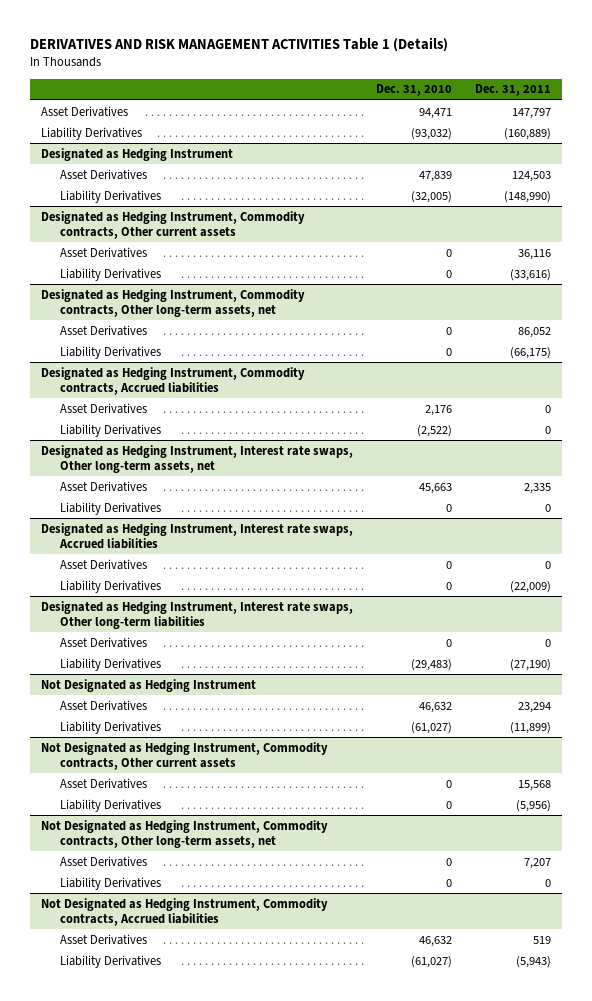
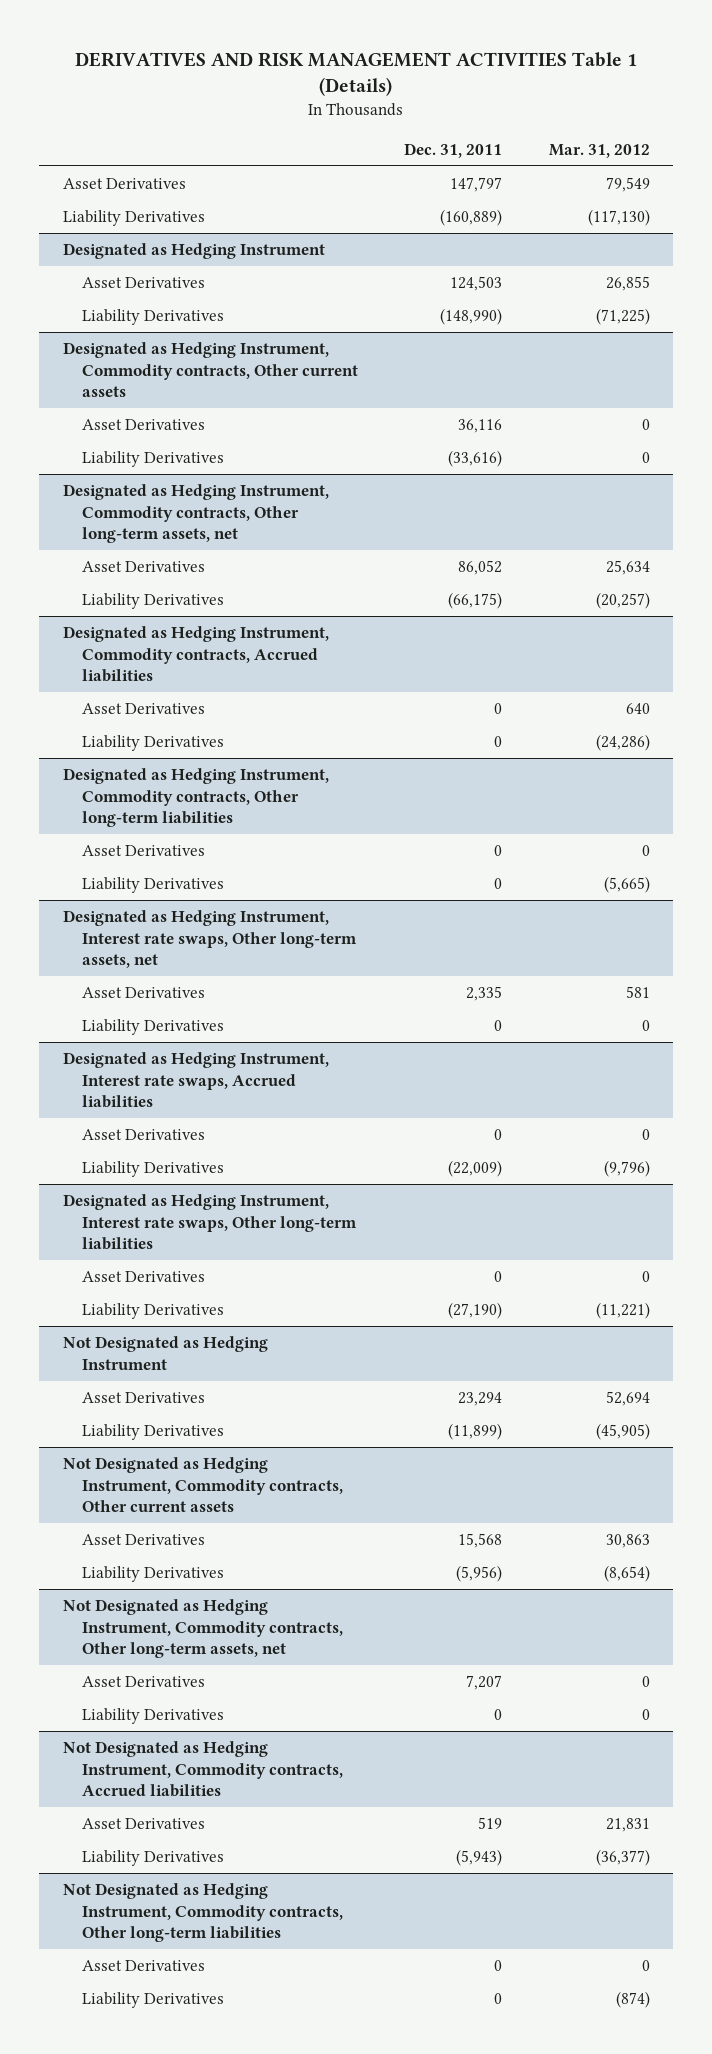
[375,84,452,97] Dec. 31, 2010 -> none
none -> [548,143,650,158] Mar. 31, 2012
none -> [62,768,329,828] Designated as Hedging Instrument, Commodity contracts, Other long-term liabilities
none -> [82,845,206,857] Asset Derivatives
none -> [82,877,225,894] Liability Derivatives
none -> [62,1883,344,1943] Not Designated as Hedging Instrument, Commodity contracts, Other long-term liabilities
none -> [82,1960,206,1972] Asset Derivatives
none -> [82,1992,225,2009] Liability Derivatives

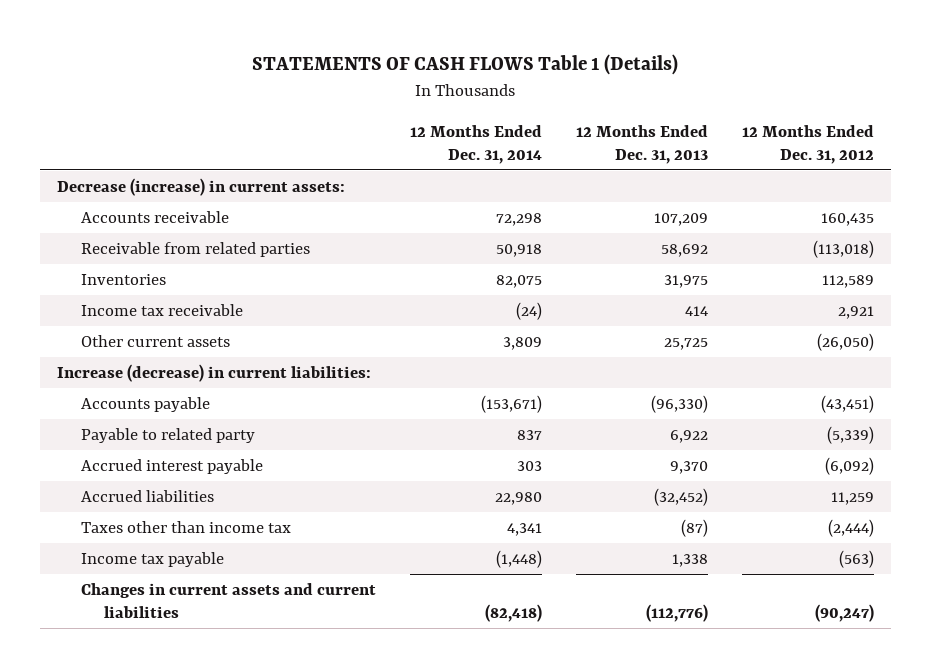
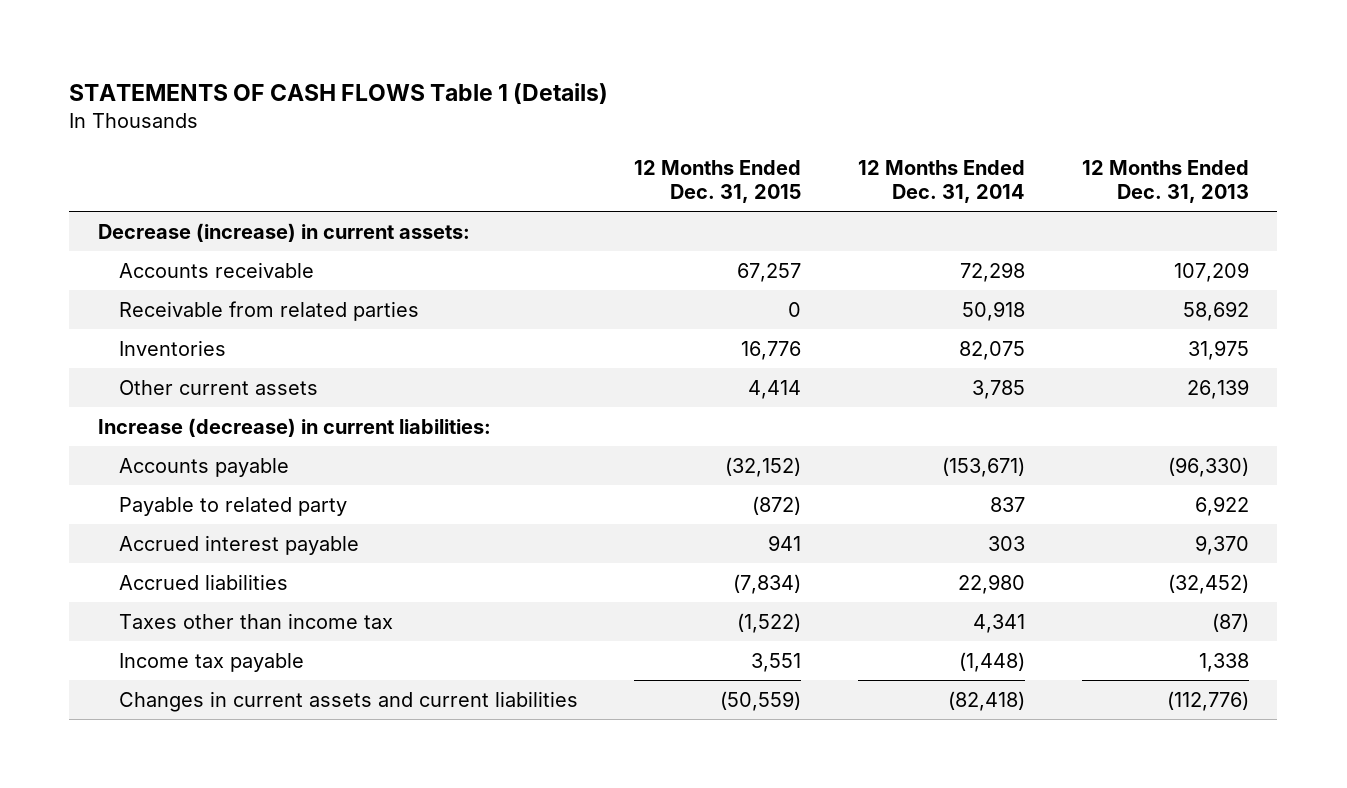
[741,124,874,164] 12 Months Ended Dec. 31, 2012 -> none
none -> [634,160,802,203] 12 Months Ended Dec. 31, 2015
[80,304,243,317] Income tax receivable -> none
[502,337,542,351] 3,809 -> [972,379,1026,399] 3,785
[663,338,708,351] 25,725 -> [1186,378,1249,399] 26,139

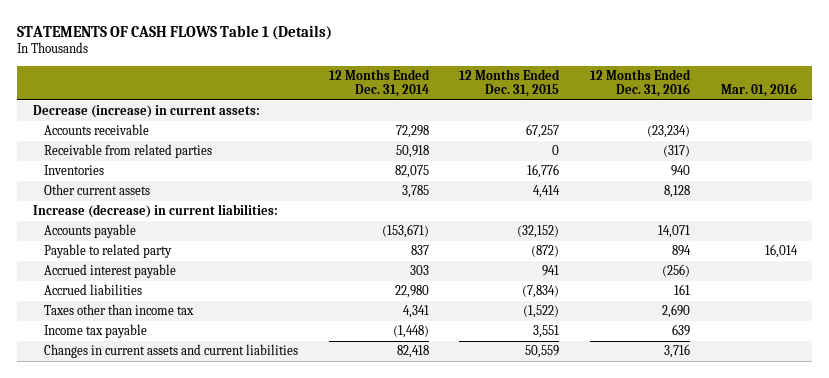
[1081,160,1249,203] 12 Months Ended Dec. 31, 2013 -> none
none -> [589,68,691,98] 12 Months Ended Dec. 31, 2016
none -> [720,83,797,98] Mar. 01, 2016
[720,690,802,711] (50,559) -> [525,345,560,359] 50,559
[948,690,1026,711] (82,418) -> [396,345,429,359] 82,418

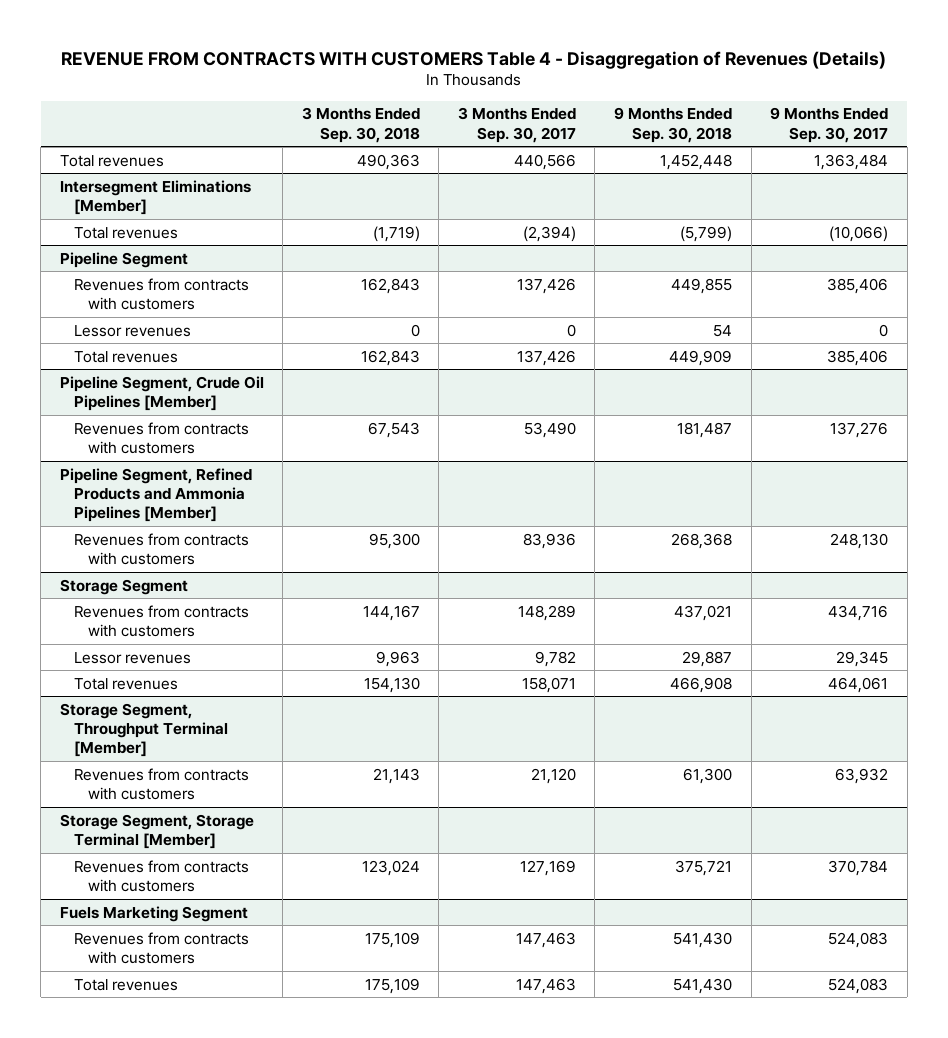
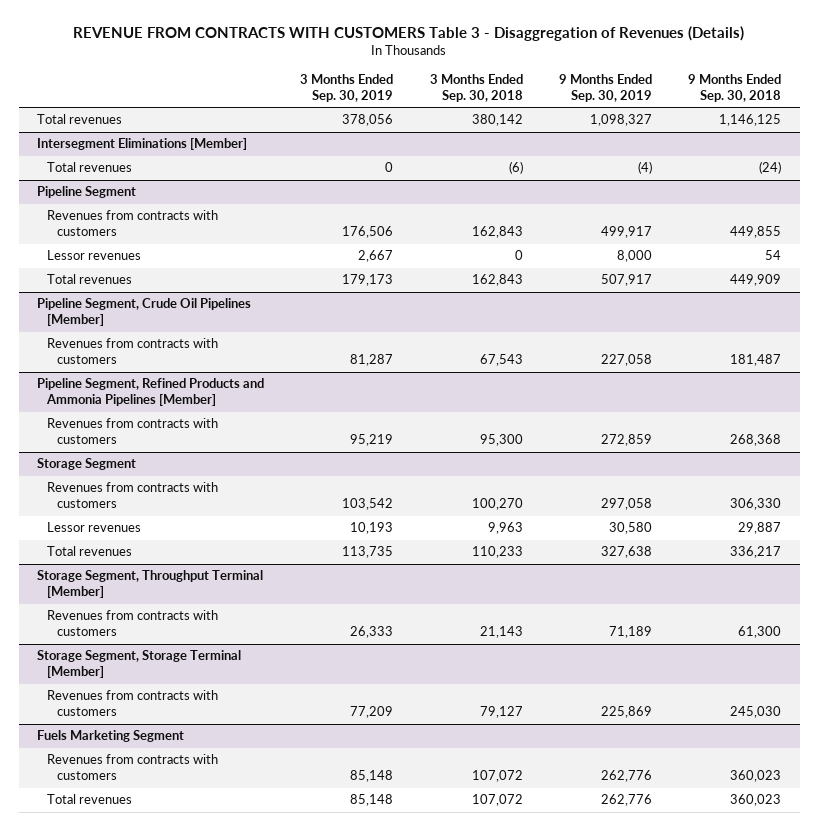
[60,50,886,69] REVENUE FROM CONTRACTS WITH CUSTOMERS Table 4 - Disaggregation of Revenues (Details) -> [73,26,745,42] REVENUE FROM CONTRACTS WITH CUSTOMERS Table 3 - Disaggregation of Revenues (Details)
[457,107,576,143] 3 Months Ended Sep. 30, 2017 -> none
[770,107,889,143] 9 Months Ended Sep. 30, 2017 -> none
none -> [300,74,394,102] 3 Months Ended Sep. 30, 2019
none -> [559,74,653,102] 9 Months Ended Sep. 30, 2019
[356,153,420,170] 490,363 -> [471,114,523,127] 380,142
[660,153,733,170] 1,452,448 -> [719,114,782,127] 1,146,125
[372,225,420,242] (1,719) -> [508,161,523,175] (6)
[680,225,733,242] (5,799) -> [759,161,782,175] (24)
[362,604,420,621] 144,167 -> [471,498,523,511] 100,270
[674,604,733,621] 437,021 -> [730,498,782,511] 306,330
[363,676,420,693] 154,130 -> [471,546,523,559] 110,233
[670,676,733,693] 466,908 -> [730,546,782,559] 336,217
[361,859,420,876] 123,024 -> [479,706,523,719] 79,127
[675,859,733,876] 375,721 -> [730,706,782,719] 245,030
[364,931,420,948] 175,109 -> [471,770,523,783] 107,072
[673,931,733,948] 541,430 -> [730,770,782,783] 360,023
[364,977,420,994] 175,109 -> [471,794,523,807] 107,072
[673,977,733,994] 541,430 -> [730,794,782,807] 360,023

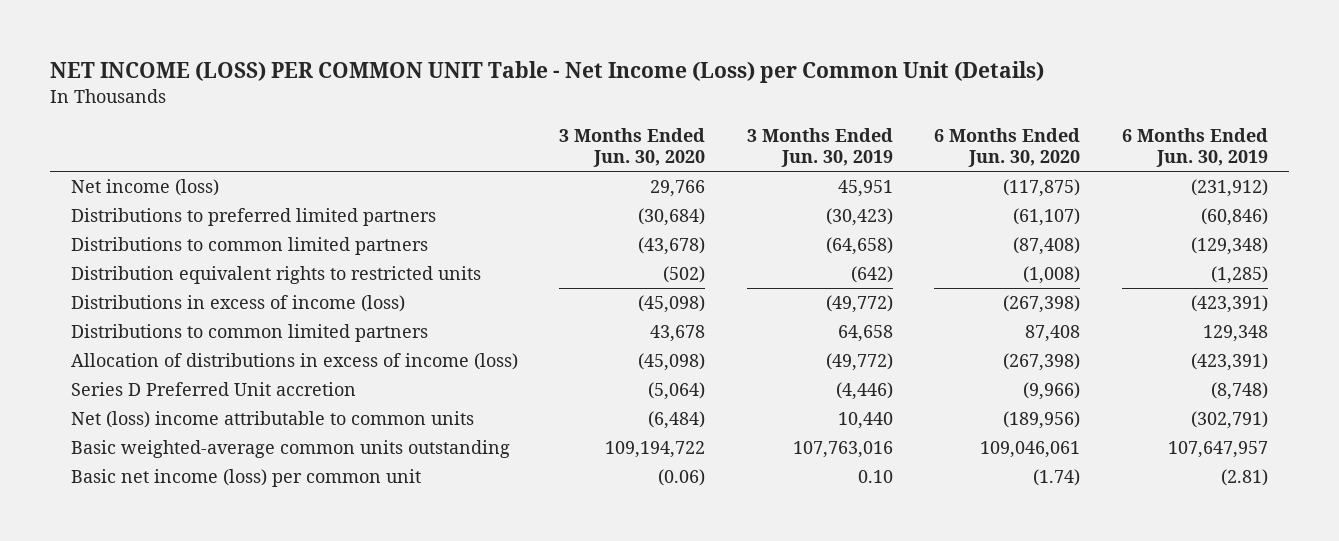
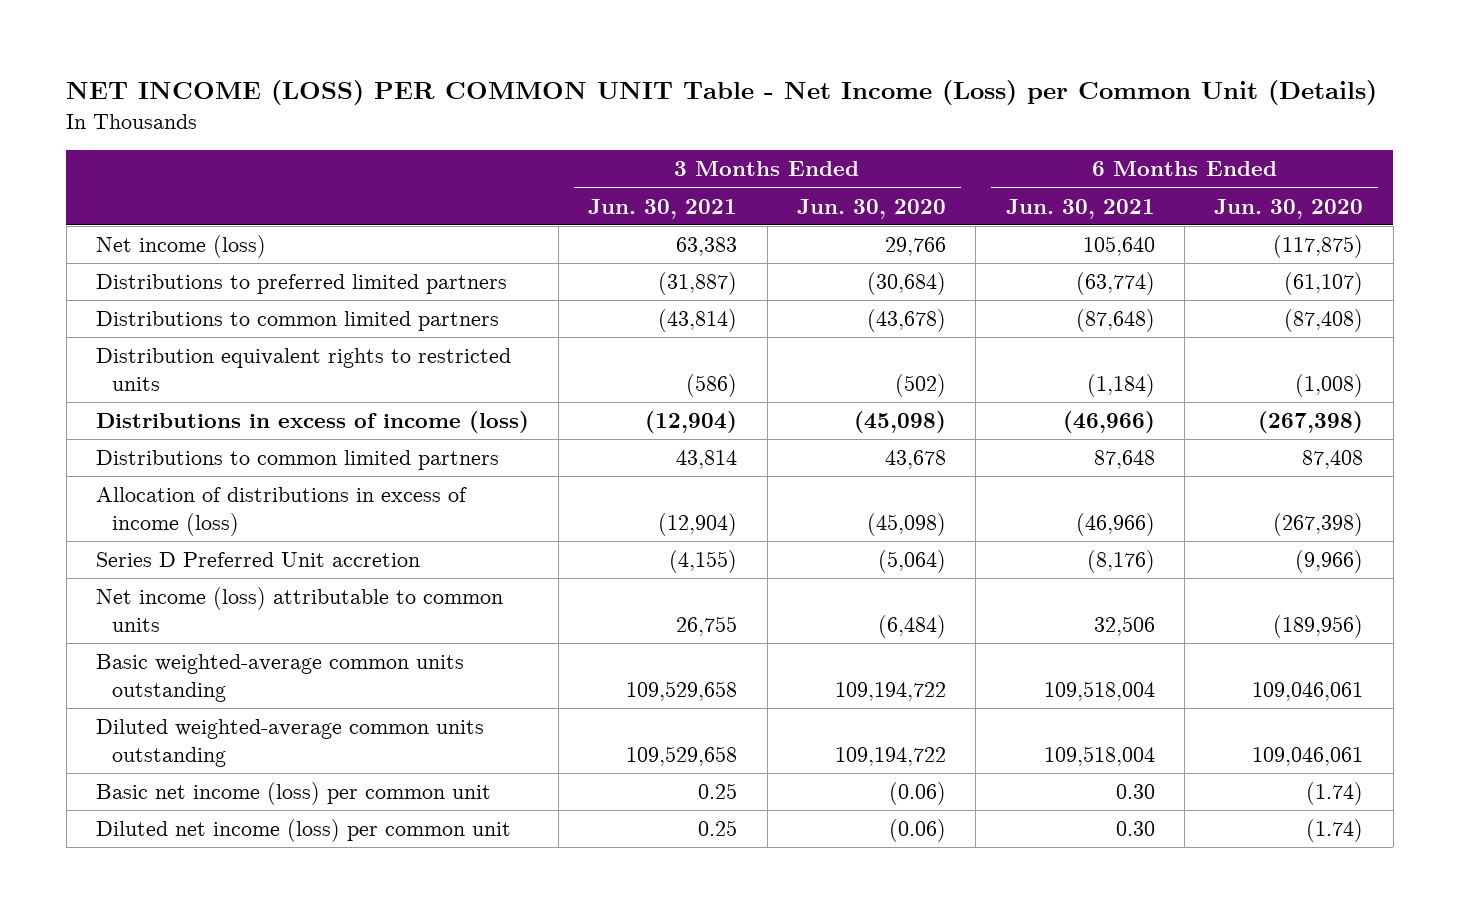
[746,127,893,168] 3 Months Ended Jun. 30, 2019 -> none
[1121,127,1268,168] 6 Months Ended Jun. 30, 2019 -> none
none -> [588,198,738,219] Jun. 30, 2021
none -> [1005,198,1155,219] Jun. 30, 2021
[70,410,474,428] Net (loss) income attributable to common units -> [95,587,503,633] Net income (loss) attributable to common units
none -> [95,719,484,768] Diluted weighted-average common units outstanding
none -> [95,819,511,843] Diluted net income (loss) per common unit

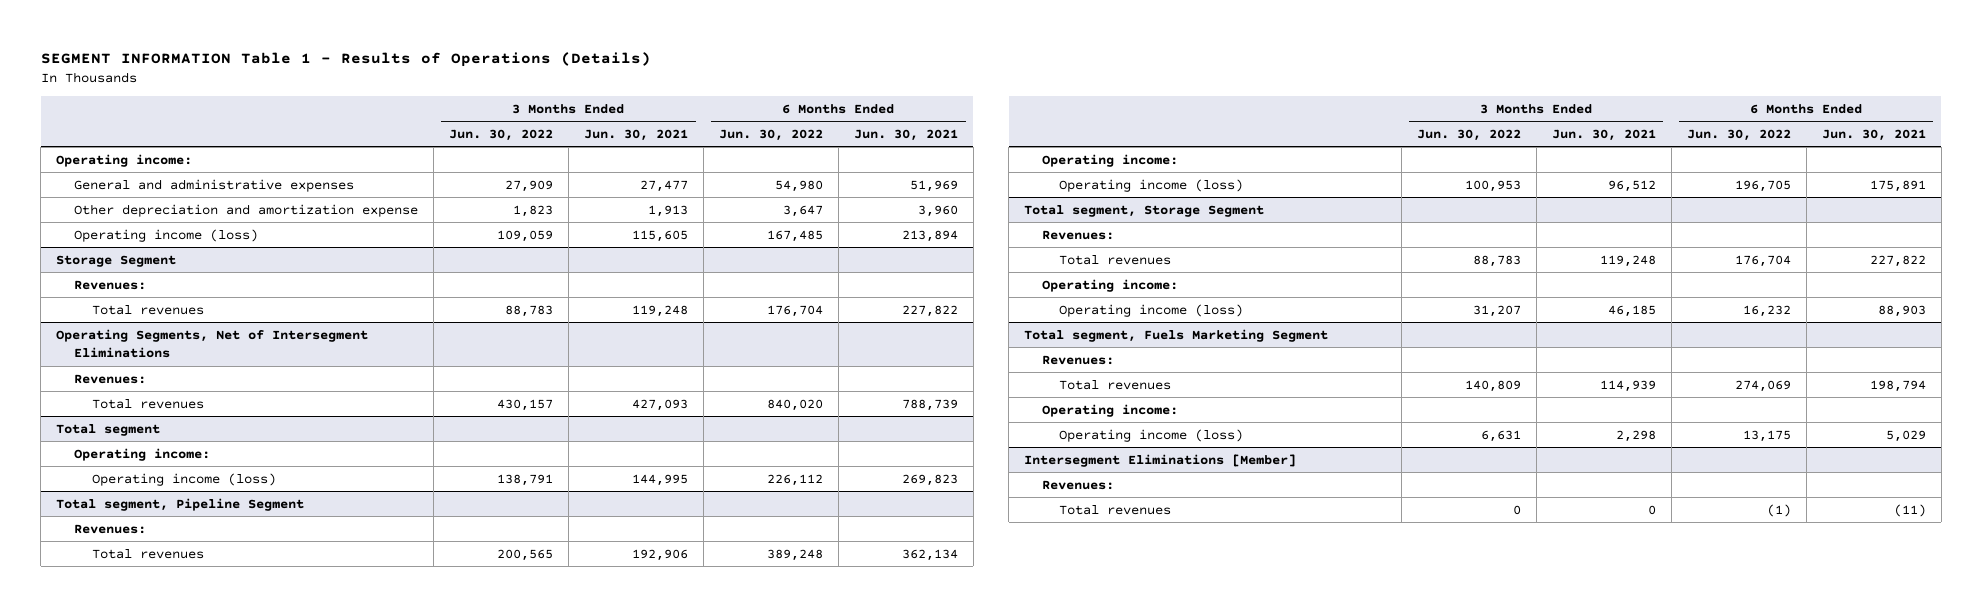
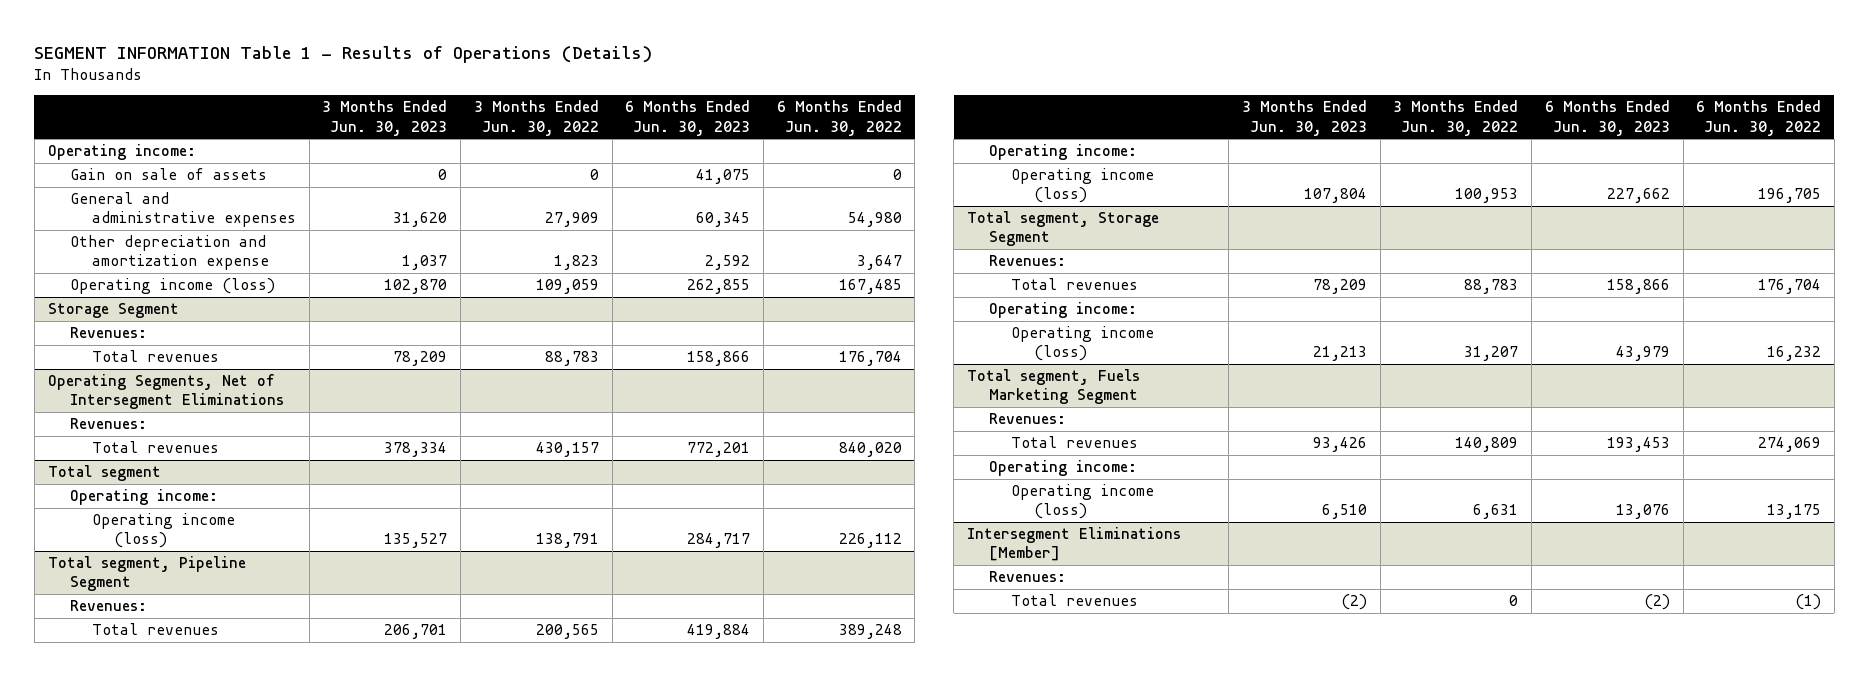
[583,128,688,141] Jun. 30, 2021 -> none
[853,128,958,141] Jun. 30, 2021 -> none
none -> [322,100,448,136] 3 Months Ended Jun. 30, 2023
none -> [625,100,751,136] 6 Months Ended Jun. 30, 2023
none -> [69,168,267,181] Gain on sale of assets

